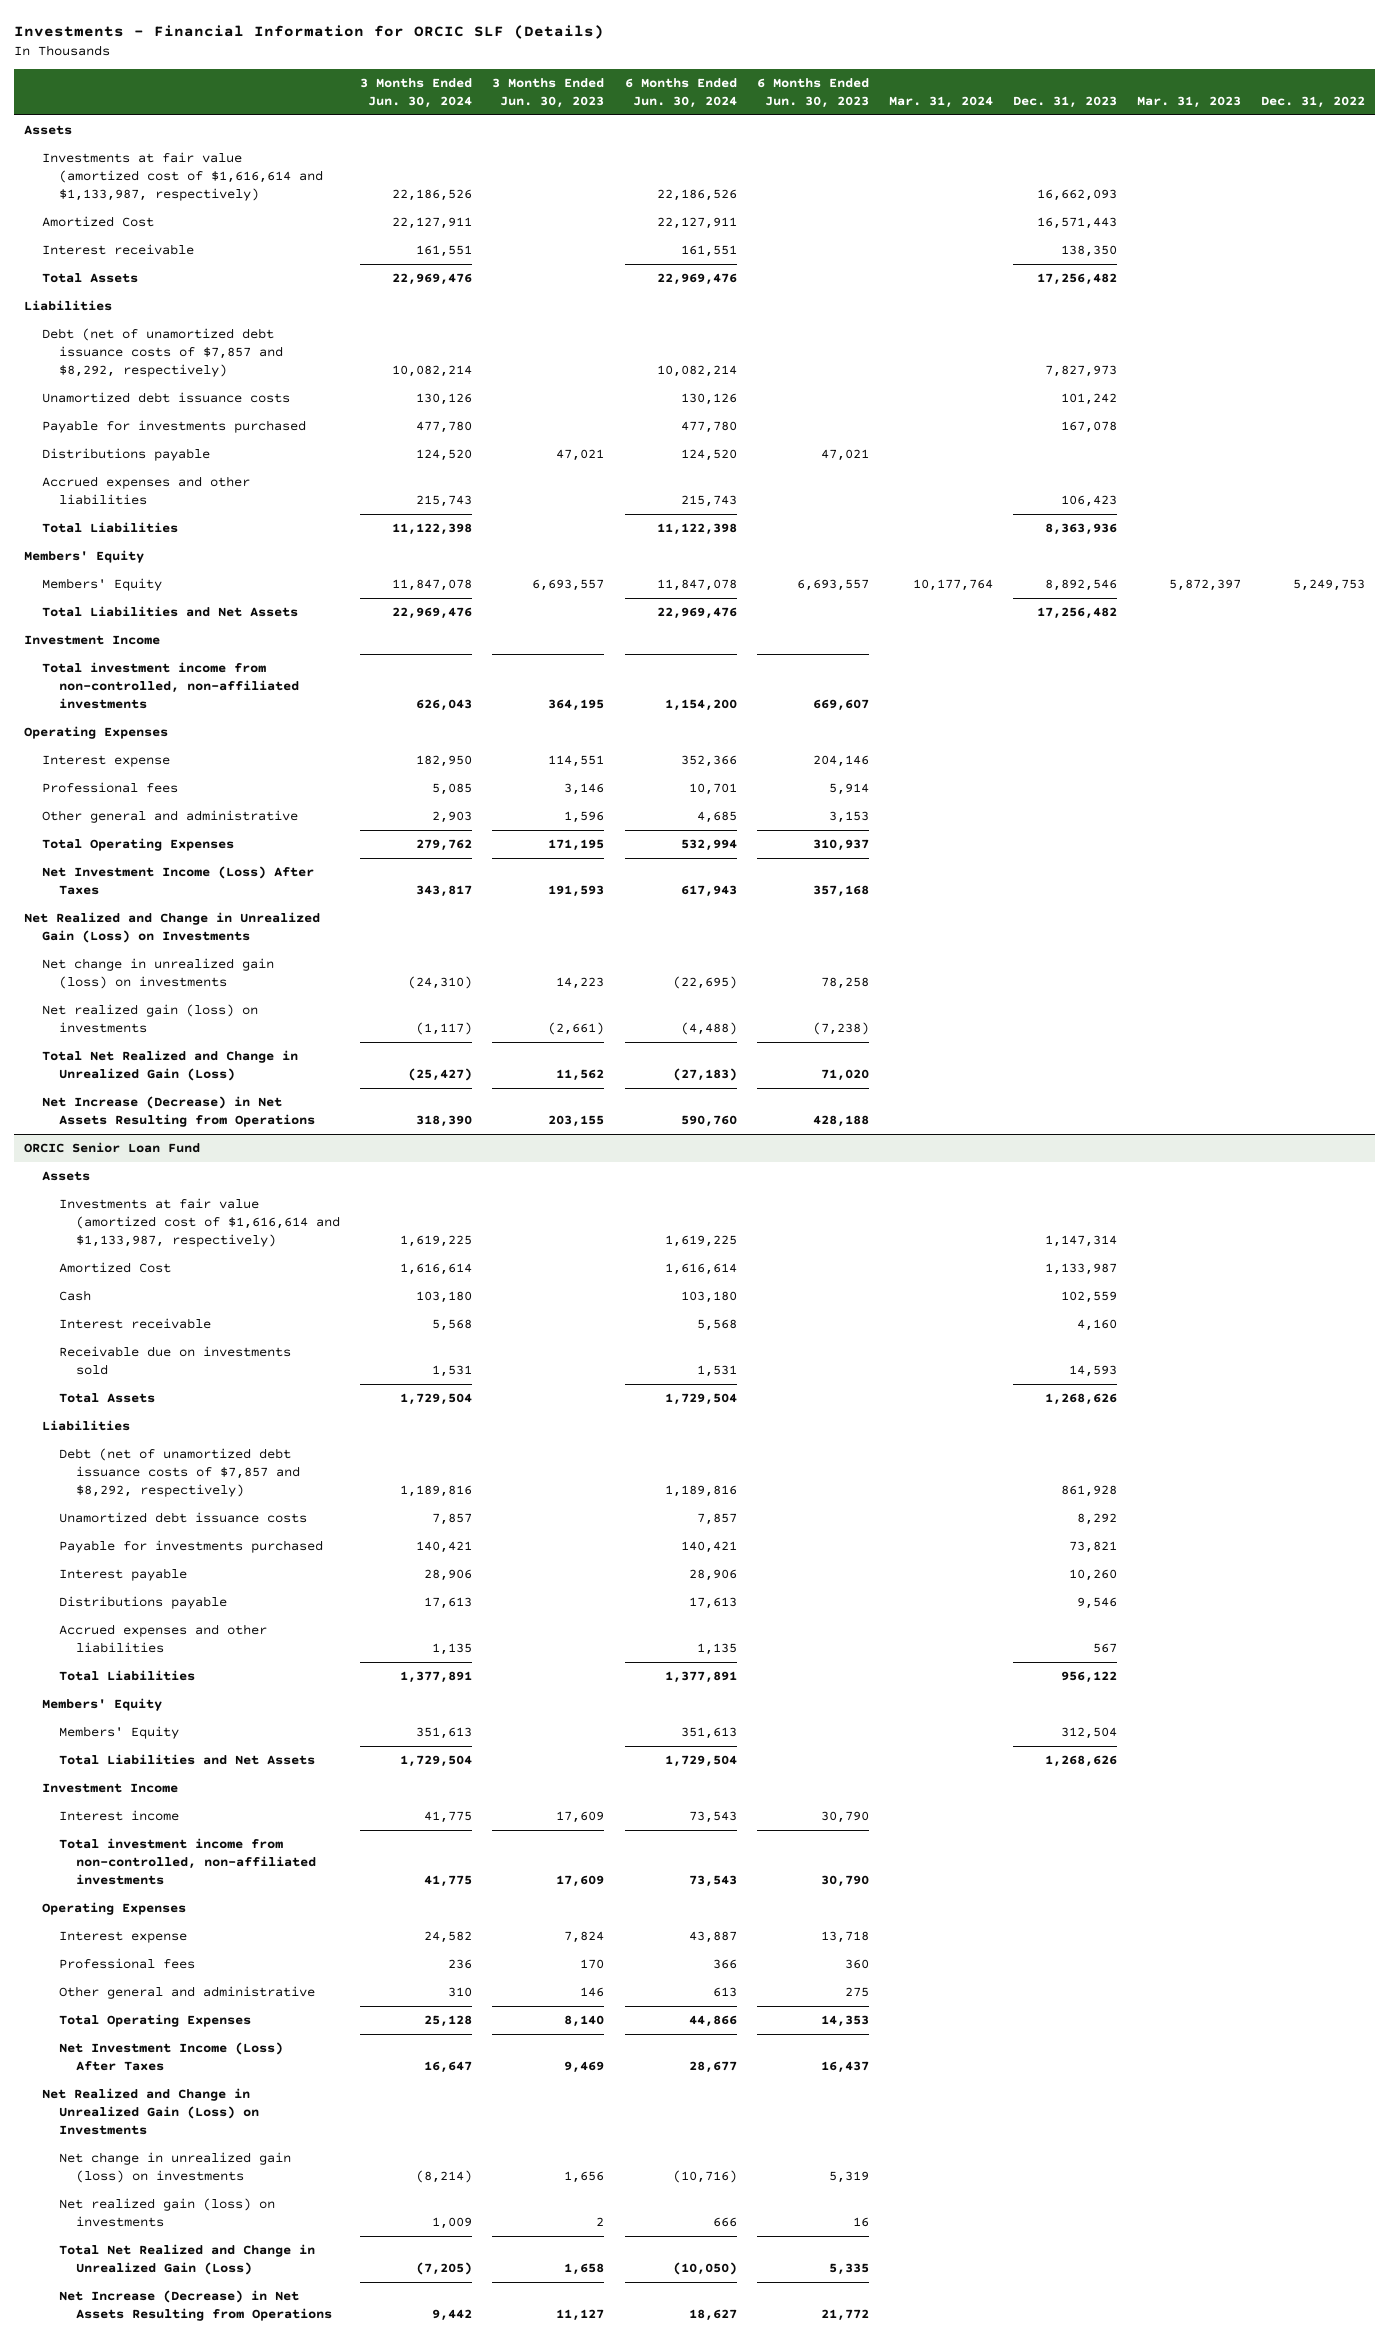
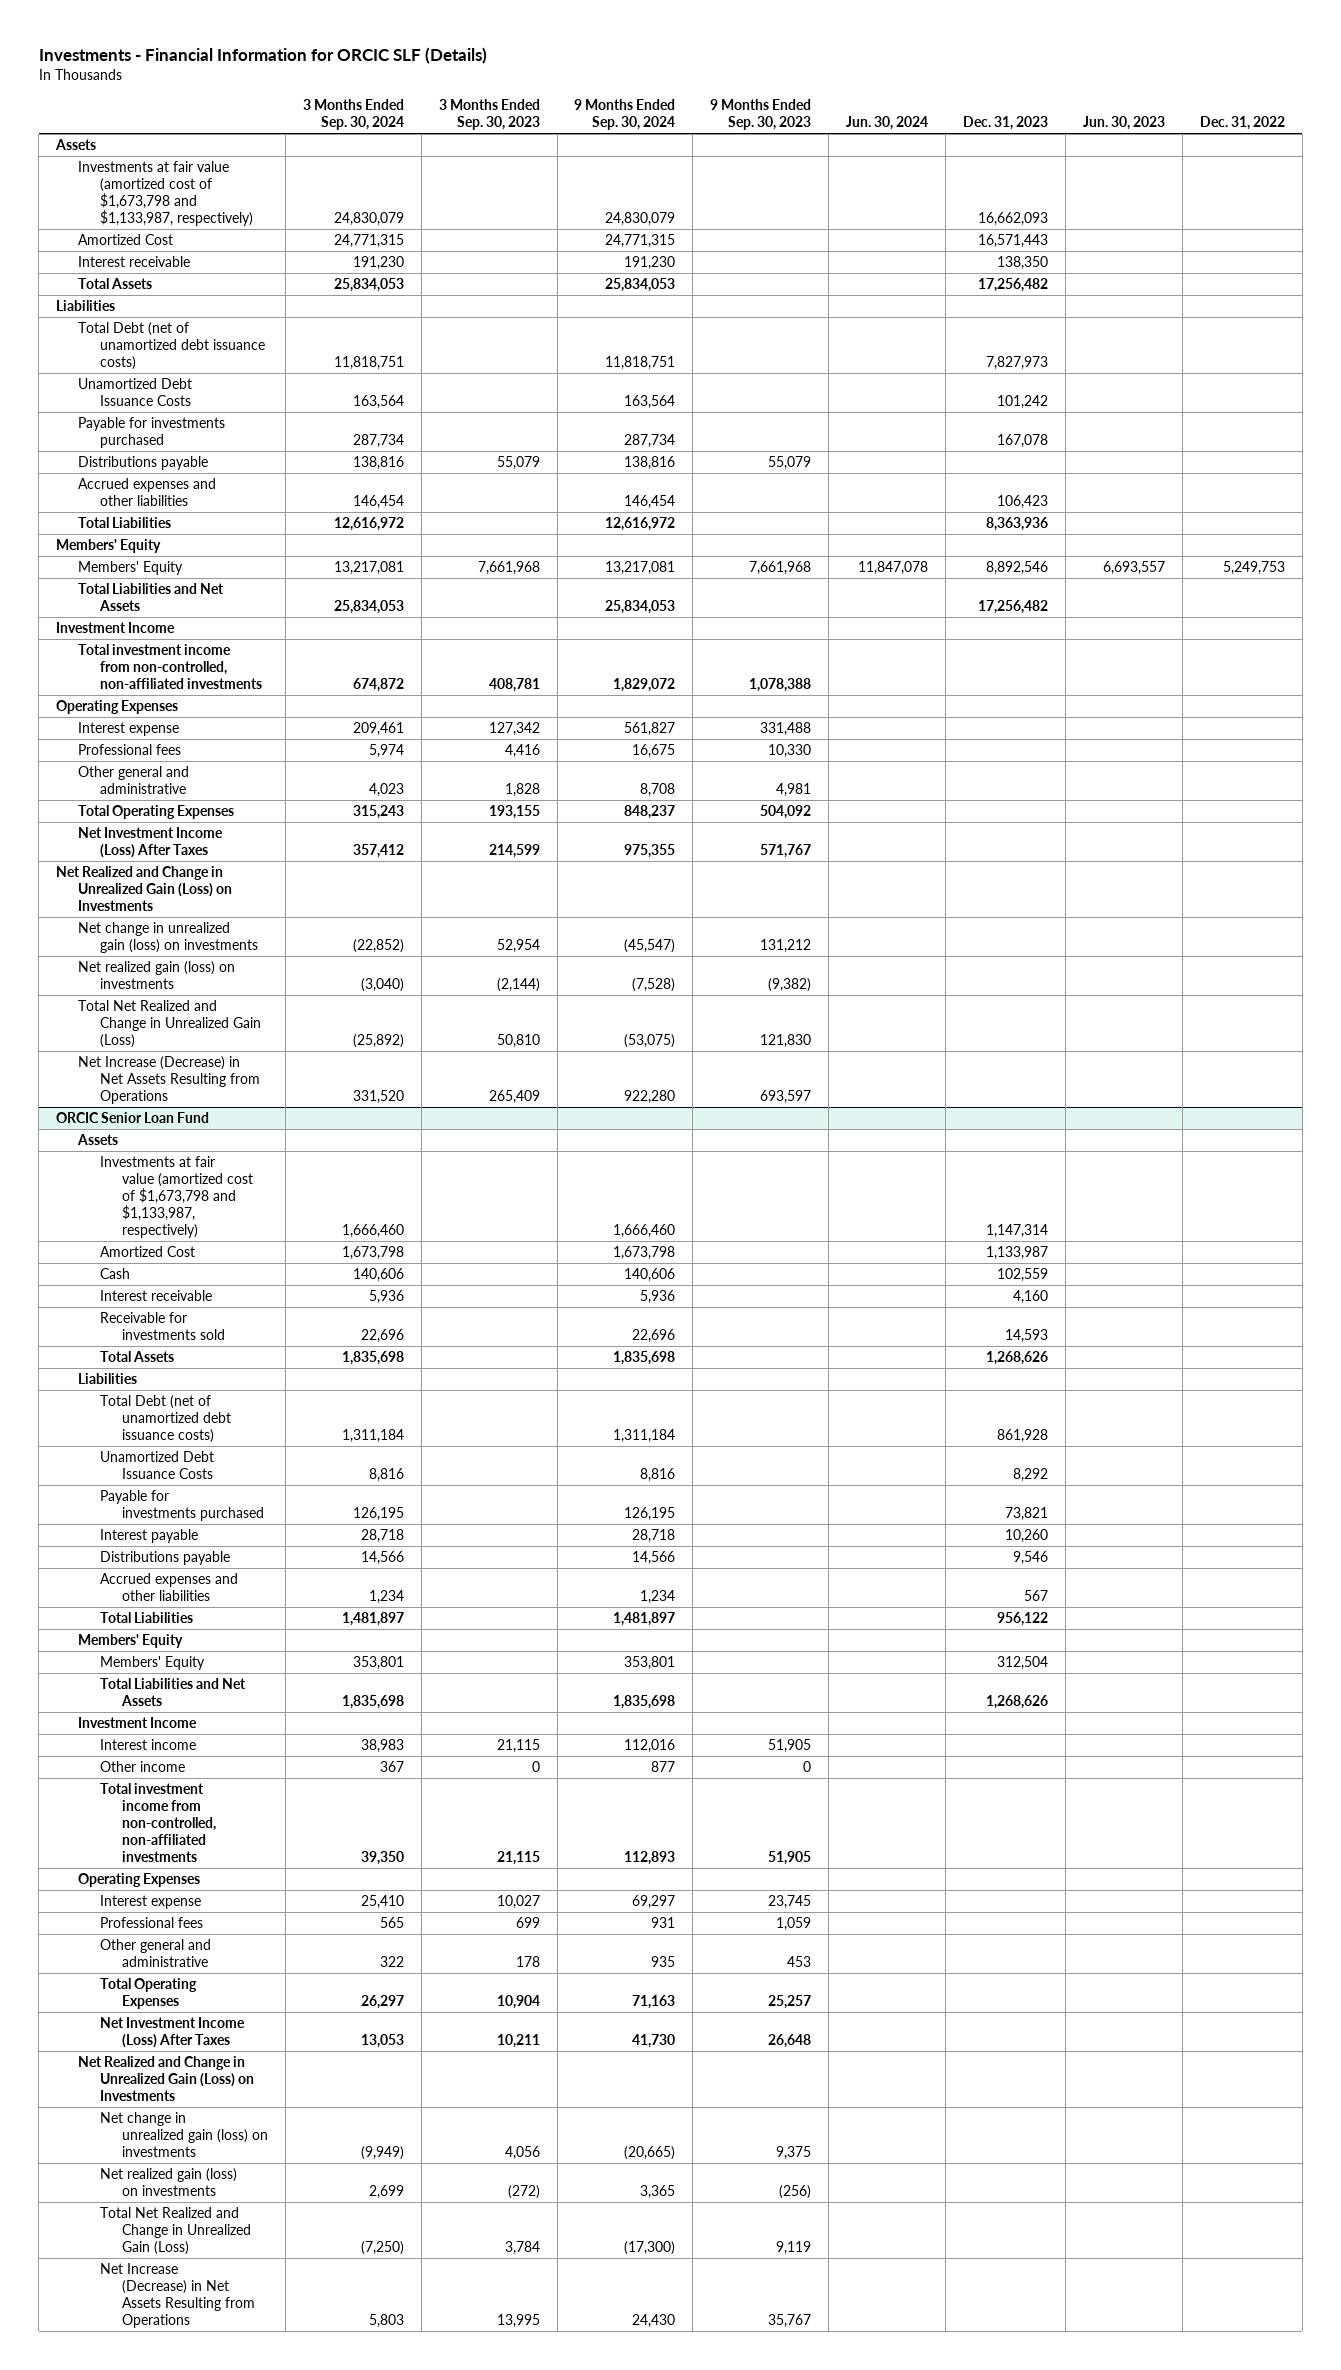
[360,77,473,108] 3 Months Ended Jun. 30, 2024 -> none
[492,77,605,108] 3 Months Ended Jun. 30, 2023 -> none
[624,77,737,108] 6 Months Ended Jun. 30, 2024 -> none
[756,77,869,108] 6 Months Ended Jun. 30, 2023 -> none
[888,95,993,108] Mar. 31, 2024 -> none
[1136,95,1241,108] Mar. 31, 2023 -> none
none -> [302,99,404,130] 3 Months Ended Sep. 30, 2024
none -> [438,99,540,130] 3 Months Ended Sep. 30, 2023
none -> [574,99,676,130] 9 Months Ended Sep. 30, 2024
none -> [710,99,812,130] 9 Months Ended Sep. 30, 2023
none -> [846,115,929,130] Jun. 30, 2024
none -> [1083,115,1166,130] Jun. 30, 2023
[41,152,323,201] Investments at fair value (amortized cost of $1,616,614 and $1,133,987, respectively) -> [78,161,253,226] Investments at fair value (amortized cost of $1,673,798 and $1,133,987, respectively)
[41,328,283,377] Debt (net of unamortized debt issuance costs of $7,857 and $8,292, respectively) -> [78,322,265,370] Total Debt (net of unamortized debt issuance costs)
[41,392,290,404] Unamortized debt issuance costs -> [78,378,193,407] Unamortized Debt Issuance Costs
[58,1198,341,1247] Investments at fair value (amortized cost of $1,616,614 and $1,133,987, respectively) -> [99,1156,253,1238] Investments at fair value (amortized cost of $1,673,798 and $1,133,987, respectively)
[58,1346,291,1375] Receivable due on investments sold -> [99,1312,225,1341] Receivable for investments sold
[58,1448,301,1497] Debt (net of unamortized debt issuance costs of $7,857 and $8,292, respectively) -> [99,1395,231,1443] Total Debt (net of unamortized debt issuance costs)
[58,1512,307,1524] Unamortized debt issuance costs -> [99,1451,214,1480] Unamortized Debt Issuance Costs
none -> [99,1761,185,1773] Other income

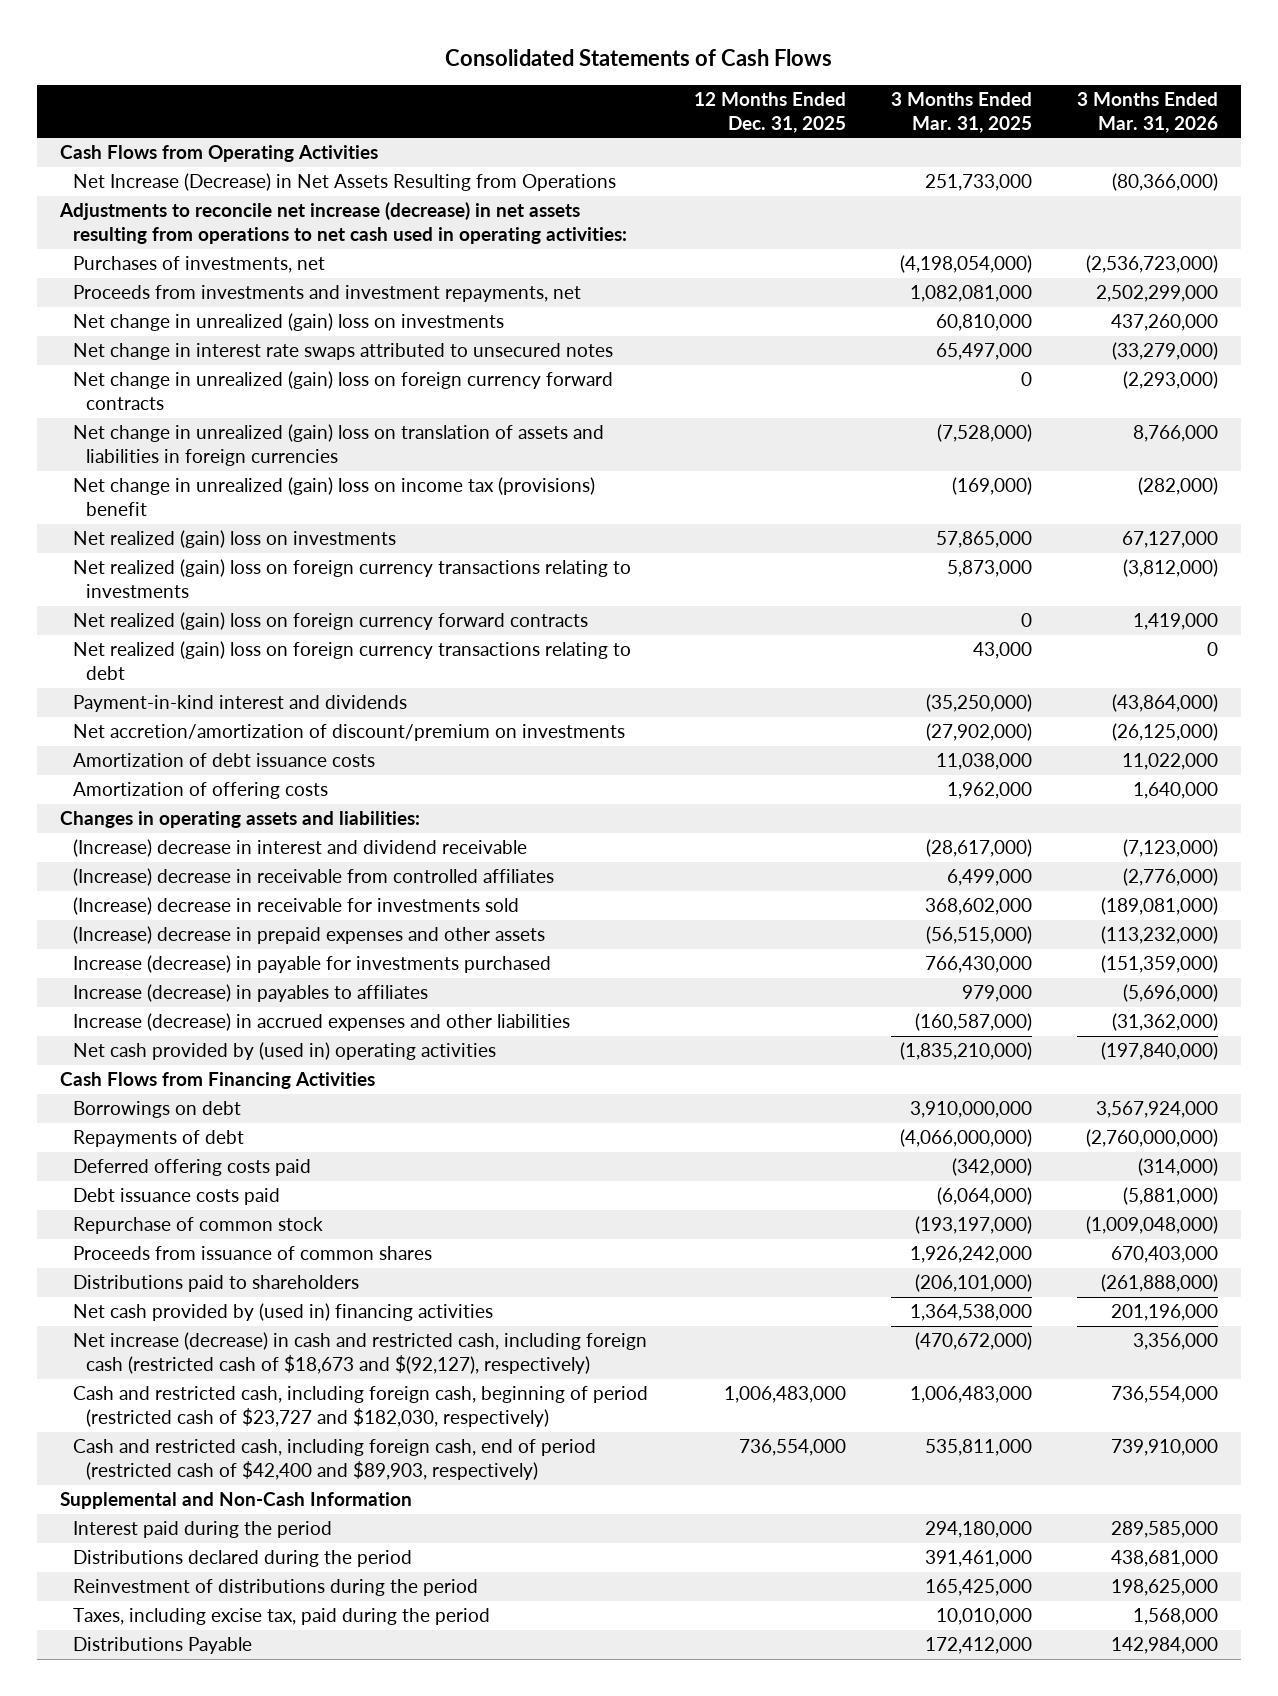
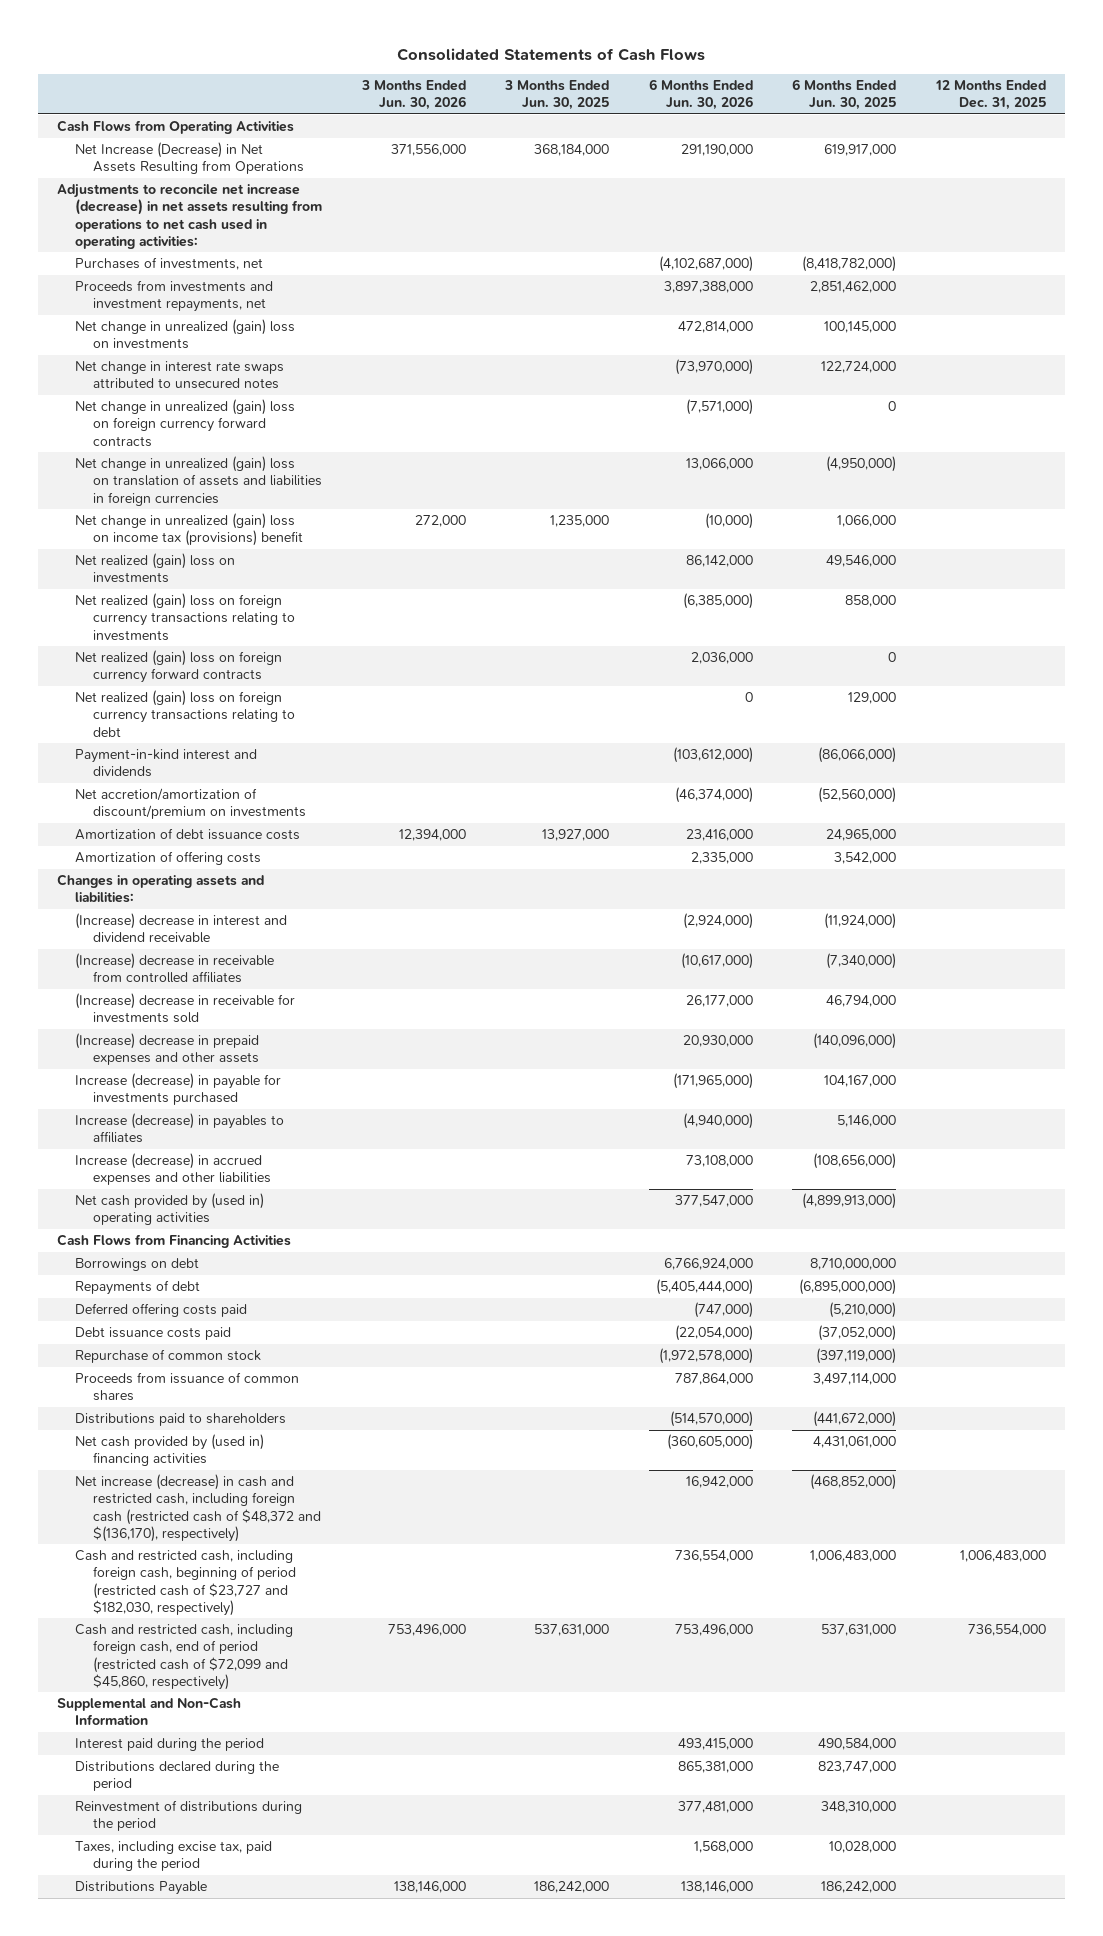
[891,92,1033,133] 3 Months Ended Mar. 31, 2025 -> none
[1077,92,1219,133] 3 Months Ended Mar. 31, 2026 -> none
none -> [360,80,466,111] 3 Months Ended Jun. 30, 2026
none -> [504,80,610,111] 3 Months Ended Jun. 30, 2025
none -> [648,79,753,111] 6 Months Ended Jun. 30, 2026
none -> [792,79,897,111] 6 Months Ended Jun. 30, 2025
[73,1332,648,1374] Net increase (decrease) in cash and restricted cash, including foreign cash (restricted cash of $18,673 and $(92,127), respectively) -> [75,1474,322,1542] Net increase (decrease) in cash and restricted cash, including foreign cash (restricted cash of $48,372 and $(136,170), respectively)
[73,1439,597,1480] Cash and restricted cash, including foreign cash, end of period (restricted cash of $42,400 and $89,903, respectively) -> [75,1624,294,1690] Cash and restricted cash, including foreign cash, end of period (restricted cash of $72,099 and $45,860, respectively)

